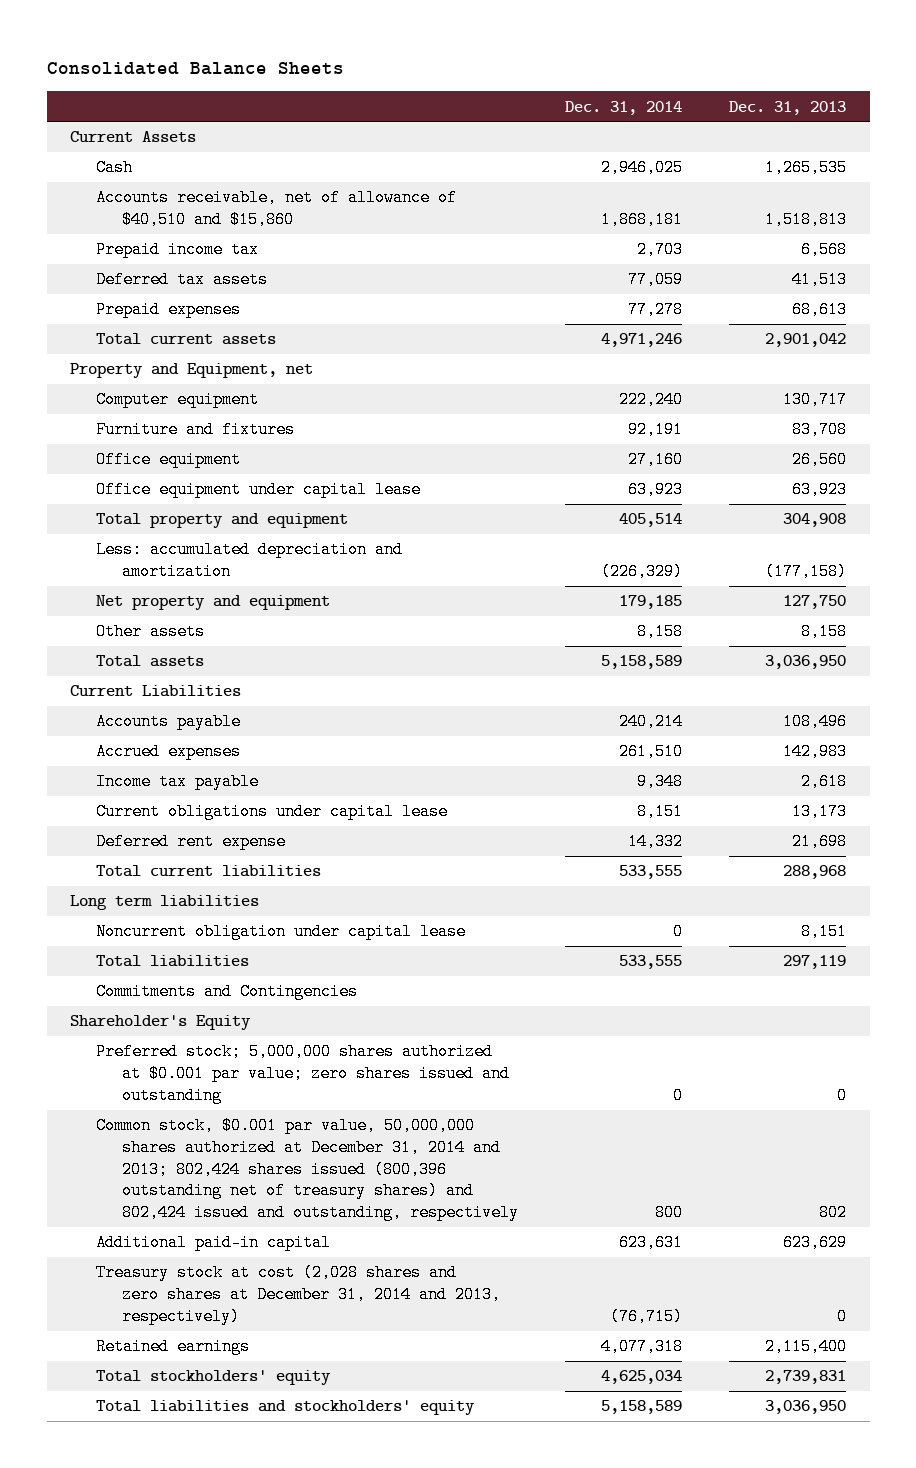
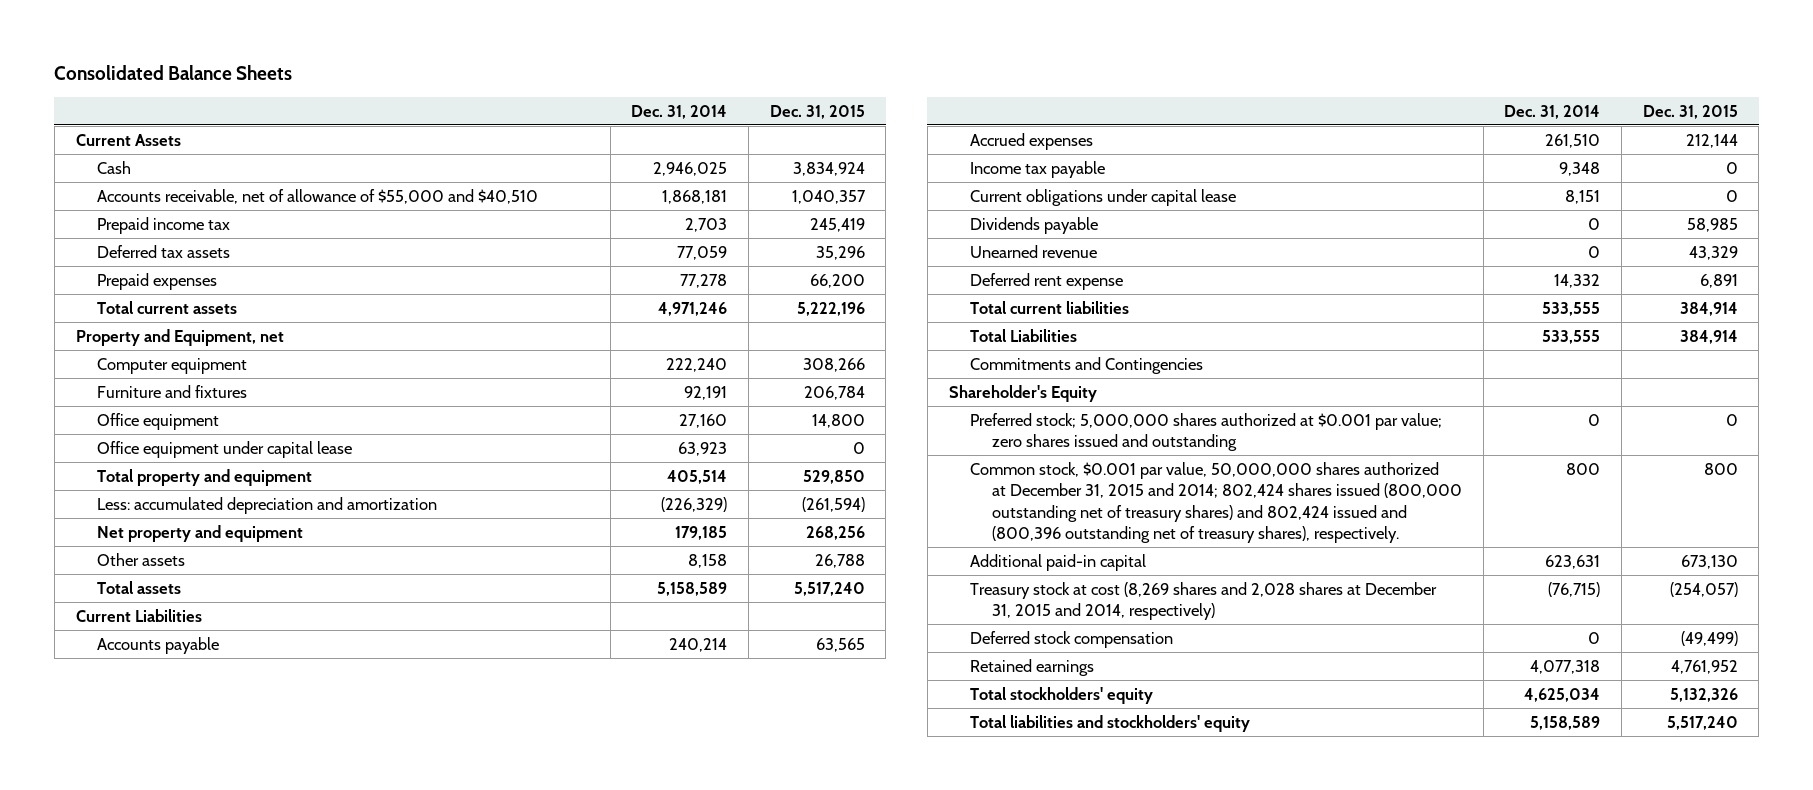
[729,100,847,115] Dec. 31, 2013 -> none
none -> [769,104,865,119] Dec. 31, 2015
[95,189,457,229] Accounts receivable, net of allowance of $40,510 and $15,860 -> [97,188,539,204] Accounts receivable, net of allowance of $55,000 and $40,510
none -> [970,216,1099,234] Dividends payable
none -> [970,244,1098,258] Unearned revenue
[70,895,260,911] Long term liabilities -> none
[95,923,466,941] Noncurrent obligation under capital lease -> none
[95,955,249,968] Total liabilities -> [970,328,1078,342] Total Liabilities
[95,1117,519,1222] Common stock, $0.001 par value, 50,000,000 shares authorized at December 31, 2014 and 2013; 802,424 shares issued (800,396 outstanding net of treasury shares) and 802,424 issued and outstanding, respectively -> [970,461,1463,544] Common stock, $0.001 par value, 50,000,000 shares authorized at December 31, 2015 and 2014; 802,424 shares issued (800,000 outstanding net of treasury shares) and 802,424 issued and (800,396 outstanding net of treasury shares), respectively.
[95,1264,501,1325] Treasury stock at cost (2,028 shares and zero shares at December 31, 2014 and 2013, respectively) -> [970,581,1438,621] Treasury stock at cost (8,269 shares and 2,028 shares at December 31, 2015 and 2014, respectively)
none -> [970,630,1174,648] Deferred stock compensation

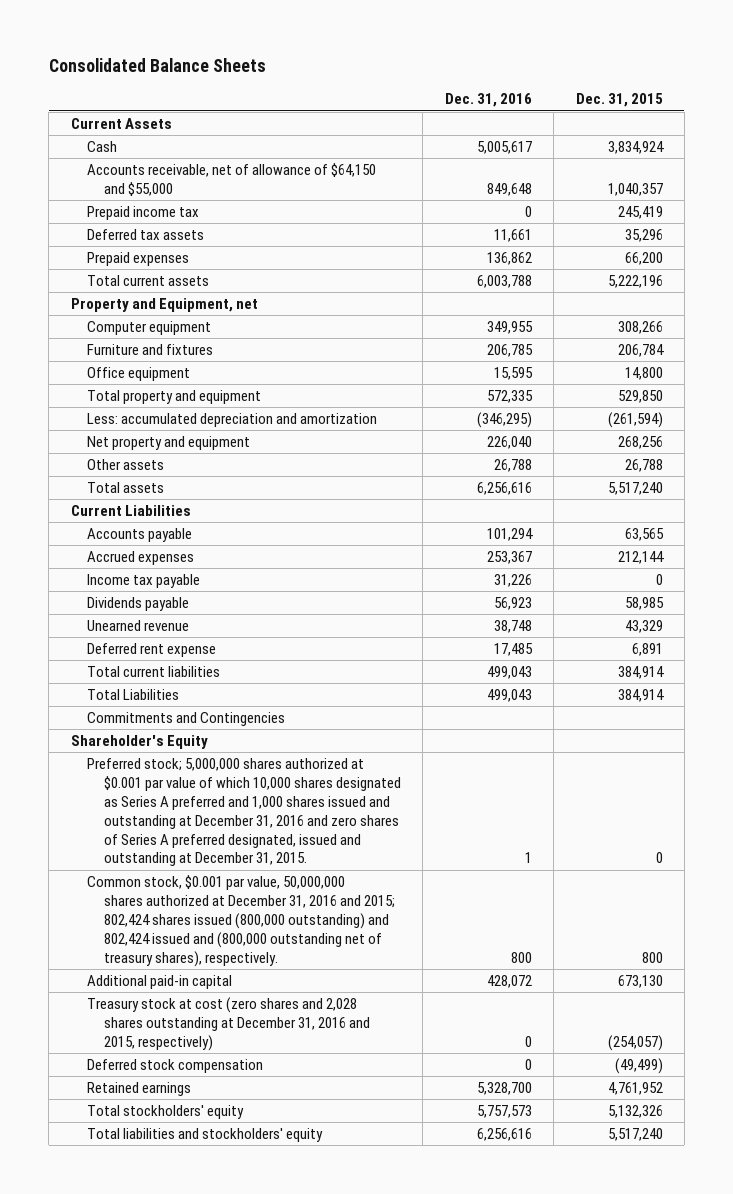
[631,104,728,119] Dec. 31, 2014 -> none
none -> [444,93,532,108] Dec. 31, 2016
[97,188,539,204] Accounts receivable, net of allowance of $55,000 and $40,510 -> [87,162,377,196] Accounts receivable, net of allowance of $64,150 and $55,000
[97,440,353,458] Office equipment under capital lease -> none
[970,188,1237,206] Current obligations under capital lease -> none
[970,412,1443,452] Preferred stock; 5,000,000 shares authorized at $0.001 par value; zero shares issued and outstanding -> [87,757,401,867] Preferred stock; 5,000,000 shares authorized at $0.001 par value of which 10,000 shares designated as Series A preferred and 1,000 shares issued and outstanding at December 31, 2016 and zero shares of Series A preferred designated, issued and outstanding at December 31, 2015.
[970,461,1463,544] Common stock, $0.001 par value, 50,000,000 shares authorized at December 31, 2015 and 2014; 802,424 shares issued (800,000 outstanding net of treasury shares) and 802,424 issued and (800,396 outstanding net of treasury shares), respectively. -> [87,874,395,967] Common stock, $0.001 par value, 50,000,000 shares authorized at December 31, 2016 and 2015; 802,424 shares issued (800,000 outstanding) and 802,424 issued and (800,000 outstanding net of treasury shares), respectively.
[970,581,1438,621] Treasury stock at cost (8,269 shares and 2,028 shares at December 31, 2015 and 2014, respectively) -> [87,996,370,1051] Treasury stock at cost (zero shares and 2,028 shares outstanding at December 31, 2016 and 2015, respectively)

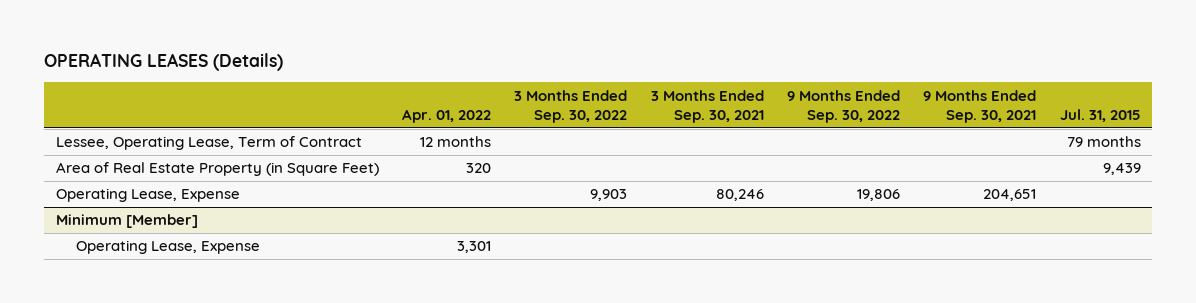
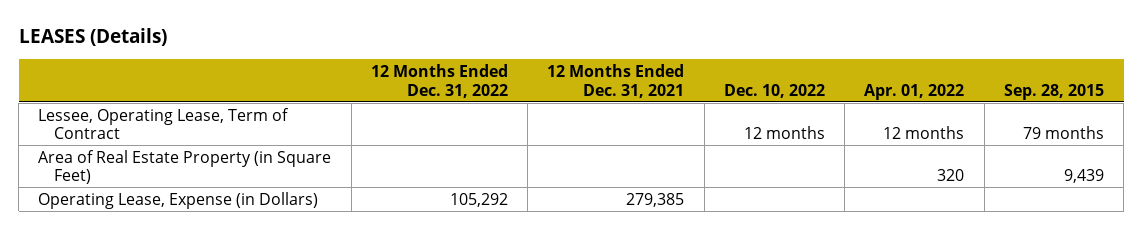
[44,53,284,72] OPERATING LEASES (Details) -> [18,28,167,47] LEASES (Details)
[514,89,628,123] 3 Months Ended Sep. 30, 2022 -> none
[650,89,764,123] 3 Months Ended Sep. 30, 2021 -> none
[787,89,901,123] 9 Months Ended Sep. 30, 2022 -> none
[923,89,1037,123] 9 Months Ended Sep. 30, 2021 -> none
[1059,108,1141,122] Jul. 31, 2015 -> none
none -> [370,63,508,98] 12 Months Ended Dec. 31, 2022
none -> [547,63,685,98] 12 Months Ended Dec. 31, 2021
none -> [723,83,825,98] Dec. 10, 2022
none -> [1003,83,1104,100] Sep. 28, 2015
[55,214,198,229] Minimum [Member] -> none
[76,240,261,255] Operating Lease, Expense -> none
[55,188,240,203] Operating Lease, Expense -> [38,191,319,209] Operating Lease, Expense (in Dollars)

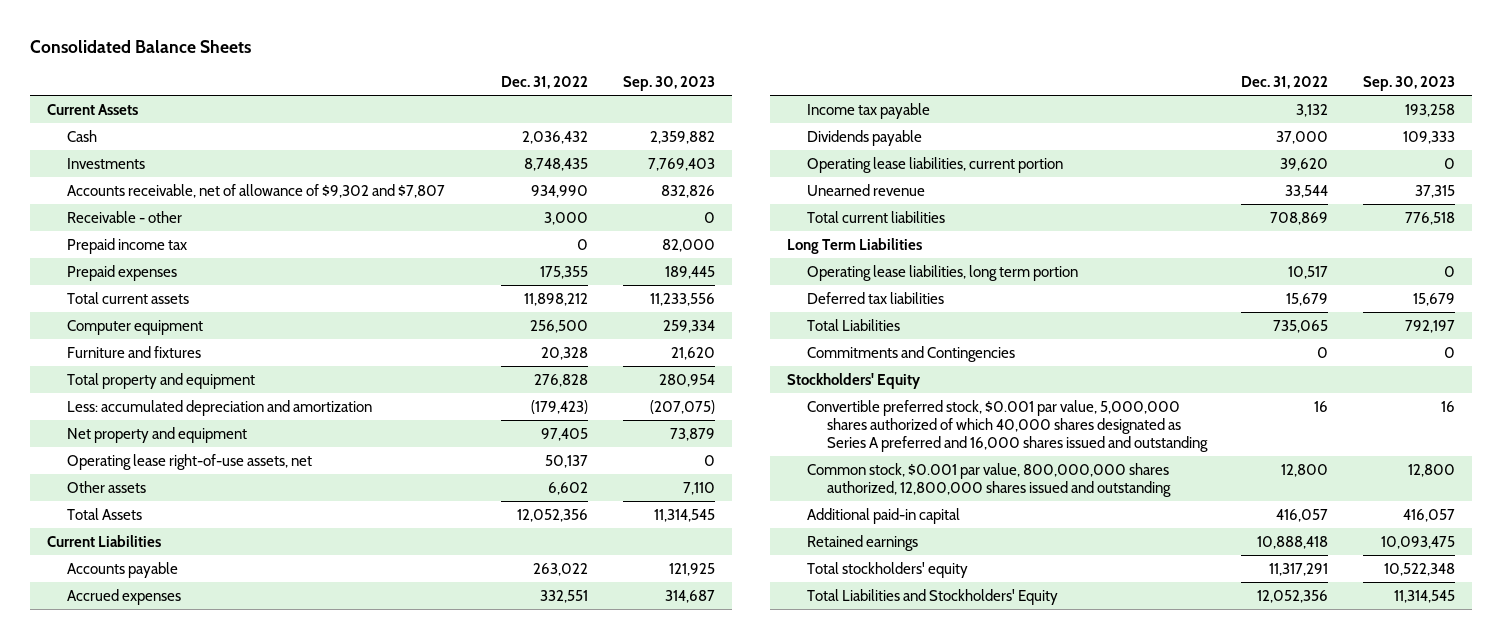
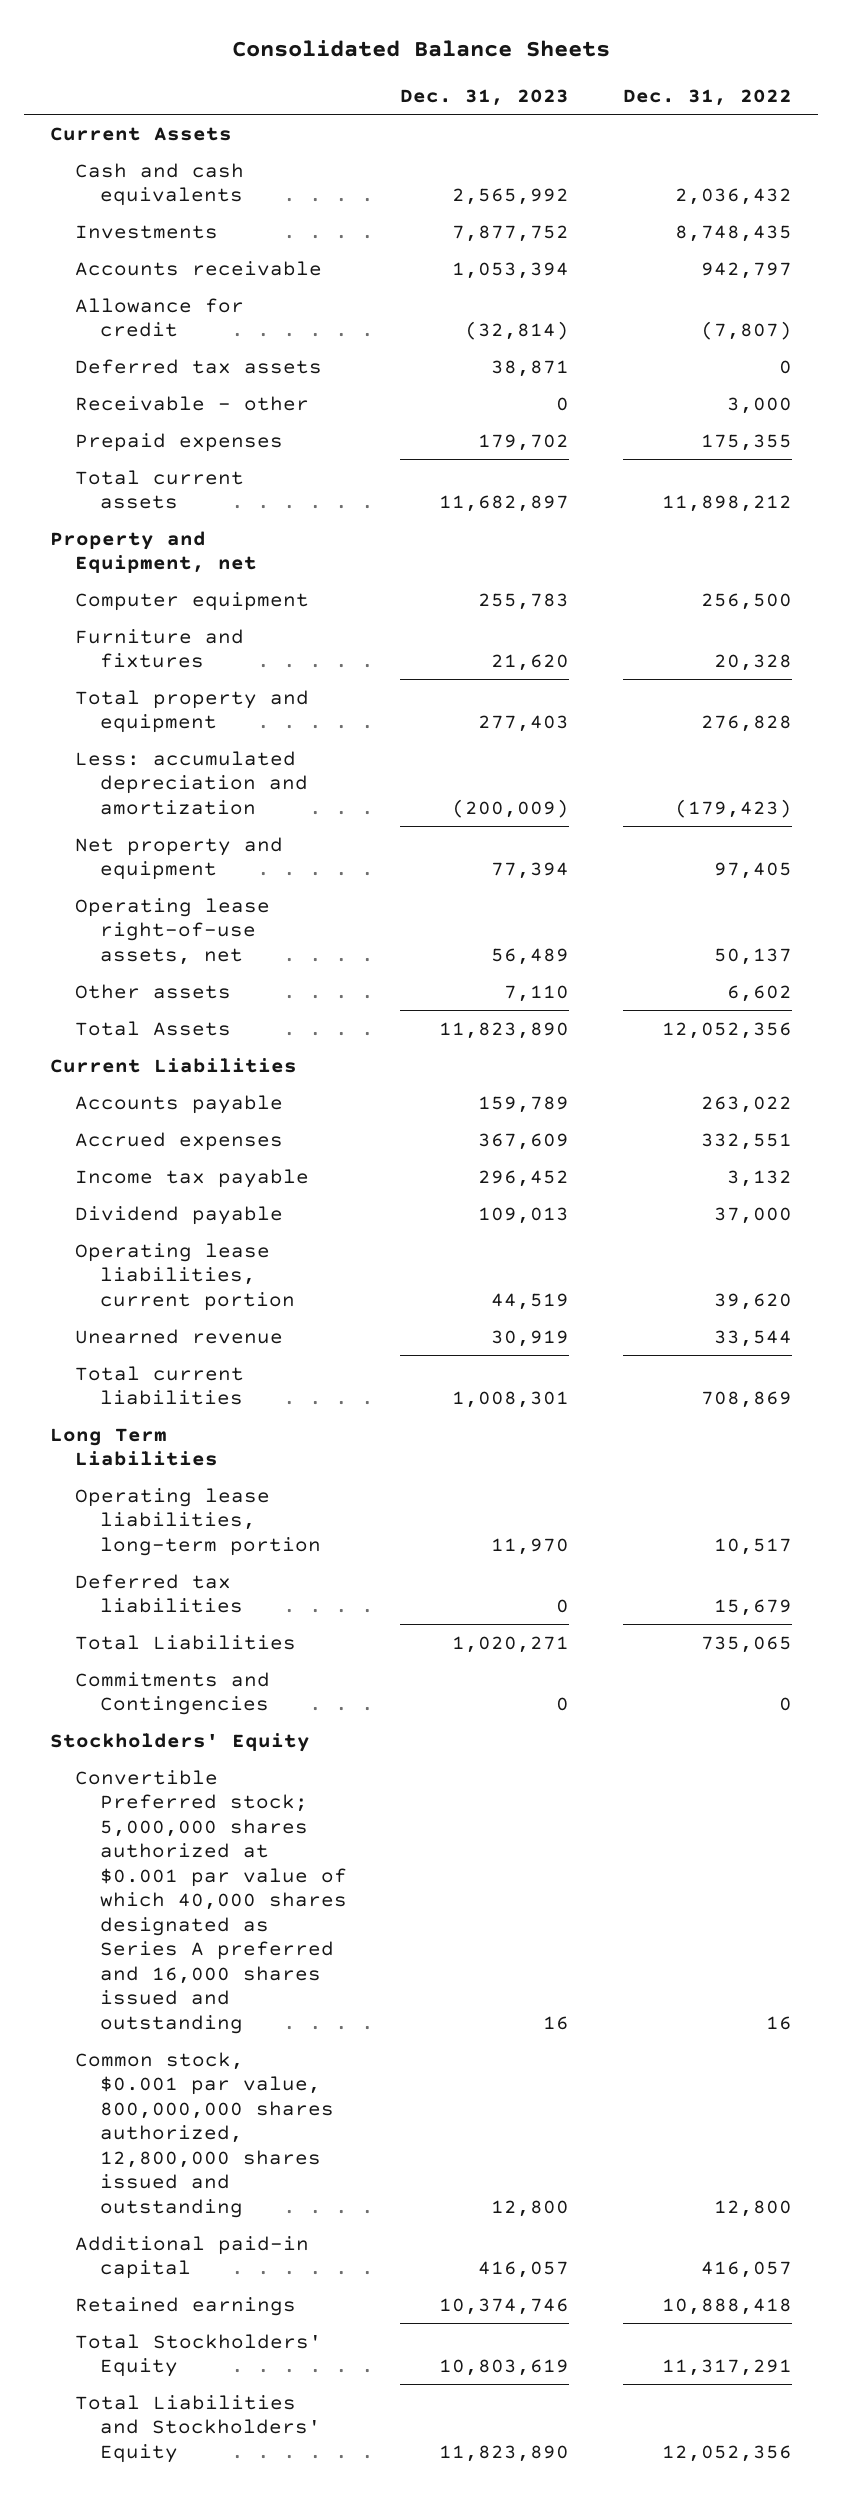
[622,75,715,91] Sep. 30, 2023 -> none
none -> [400,89,570,107] Dec. 31, 2023
[66,129,97,142] Cash -> [75,162,245,207] Cash and cash equivalents
[66,183,445,198] Accounts receivable, net of allowance of $9,302 and $7,807 -> [75,260,323,276] Accounts receivable
[531,184,589,198] 934,990 -> [700,261,792,279] 942,797
none -> [75,297,245,338] Allowance for credit
none -> [75,358,323,374] Deferred tax assets
[66,237,187,254] Prepaid income tax -> none
none -> [50,530,258,574] Property and Equipment, net
[806,129,922,146] Dividends payable -> [75,1205,284,1225] Dividend payable
[806,264,1078,281] Operating lease liabilities, long term portion -> [75,1487,321,1556] Operating lease liabilities, long-term portion
[806,399,1208,452] Convertible preferred stock, $0.001 par value, 5,000,000 shares authorized of which 40,000 shares designated as Series A preferred and 16,000 shares issued and outstanding -> [75,1769,347,2034] Convertible Preferred stock; 5,000,000 shares authorized at $0.001 par value of which 40,000 shares designated as Series A preferred and 16,000 shares issued and outstanding
[806,561,968,578] Total stockholders' equity -> [75,2333,323,2378] Total Stockholders' Equity

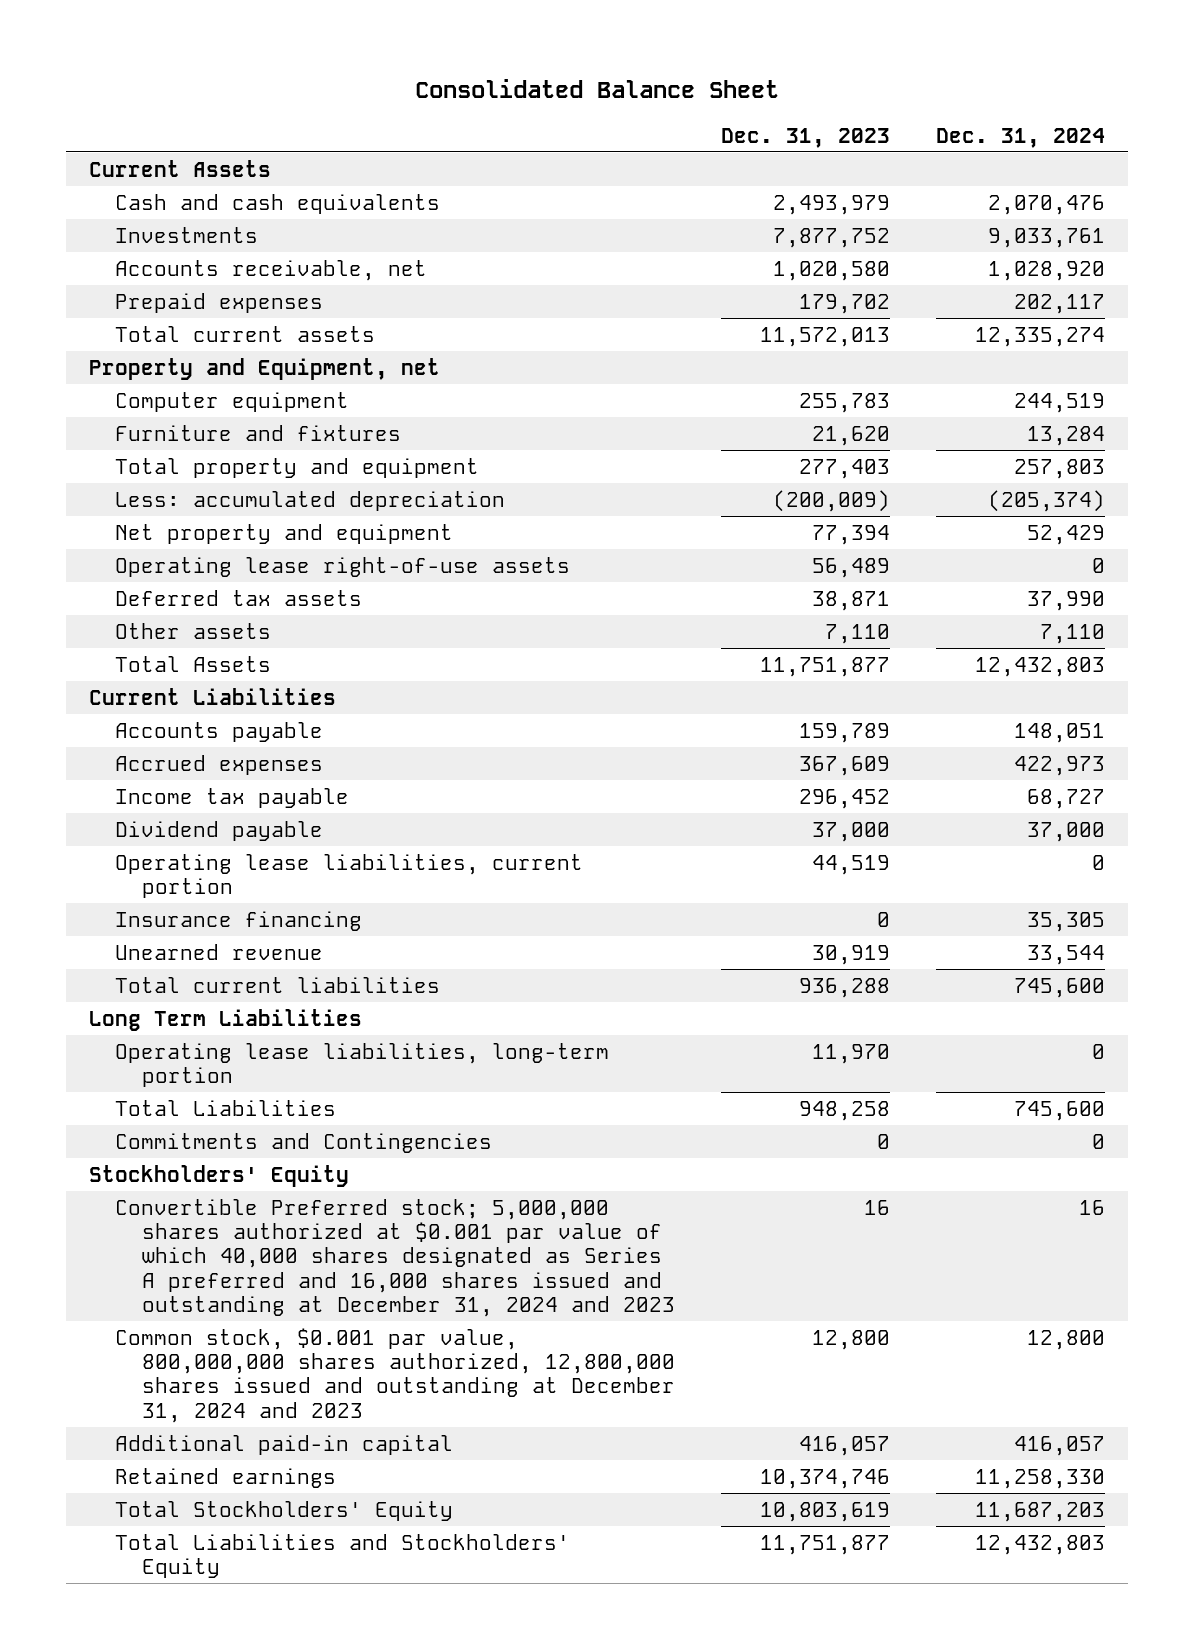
[231,40,610,58] Consolidated Balance Sheets -> [415,79,780,99] Consolidated Balance Sheet
[622,89,792,107] Dec. 31, 2022 -> none
none -> [935,127,1105,148] Dec. 31, 2024
[452,188,570,206] 2,565,992 -> [772,194,890,215] 2,493,979
[75,297,245,338] Allowance for credit -> none
[75,395,310,411] Receivable - other -> none
[75,260,323,276] Accounts receivable -> [115,259,428,281] Accounts receivable, net
[452,261,570,279] 1,053,394 -> [772,260,890,281] 1,020,580
[439,495,570,513] 11,682,897 -> [759,326,890,347] 11,572,013
[75,750,308,815] Less: accumulated depreciation and amortization -> [115,490,506,511] Less: accumulated depreciation
[75,897,271,965] Operating lease right-of-use assets, net -> [115,556,571,577] Operating lease right-of-use assets
[75,358,323,374] Deferred tax assets -> [115,589,363,606] Deferred tax assets
[439,1021,570,1039] 11,823,890 -> [759,656,890,677] 11,751,877
[478,1206,570,1224] 109,013 -> [811,821,890,842] 37,000
none -> [115,910,363,931] Insurance financing
[452,1391,570,1409] 1,008,301 -> [798,977,890,998] 936,288
[75,1573,243,1614] Deferred tax liabilities -> none
[452,1635,570,1653] 1,020,271 -> [798,1100,890,1121] 948,258
[75,1769,347,2034] Convertible Preferred stock; 5,000,000 shares authorized at $0.001 par value of which 40,000 shares designated as Series A preferred and 16,000 shares issued and outstanding -> [115,1198,675,1318] Convertible Preferred stock; 5,000,000 shares authorized at $0.001 par value of which 40,000 shares designated as Series A preferred and 16,000 shares issued and outstanding at December 31, 2024 and 2023
[75,2051,334,2218] Common stock, $0.001 par value, 800,000,000 shares authorized, 12,800,000 shares issued and outstanding -> [115,1327,675,1423] Common stock, $0.001 par value, 800,000,000 shares authorized, 12,800,000 shares issued and outstanding at December 31, 2024 and 2023
[439,2444,570,2462] 11,823,890 -> [759,1534,890,1555] 11,751,877

